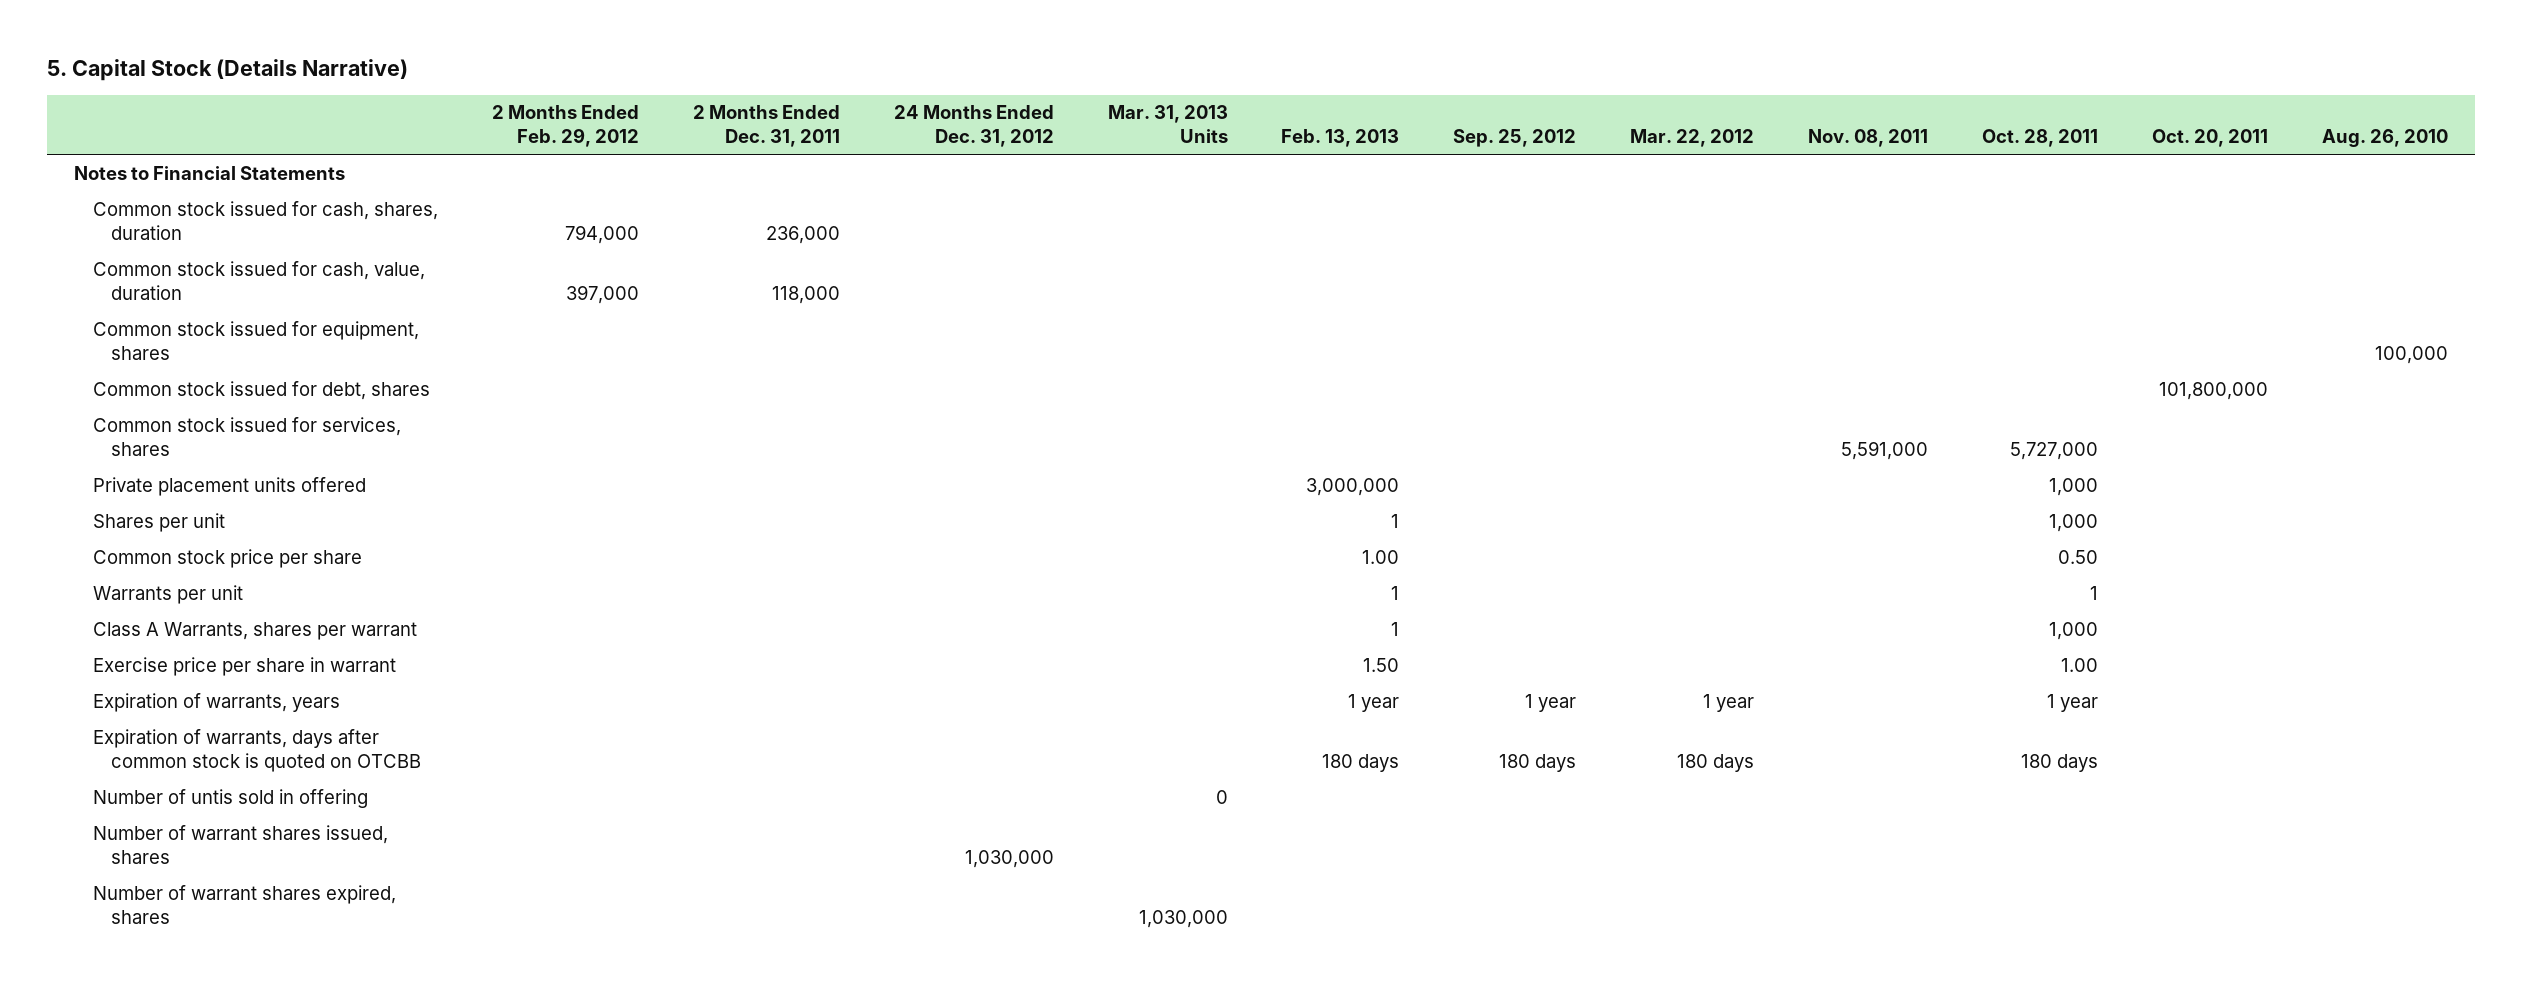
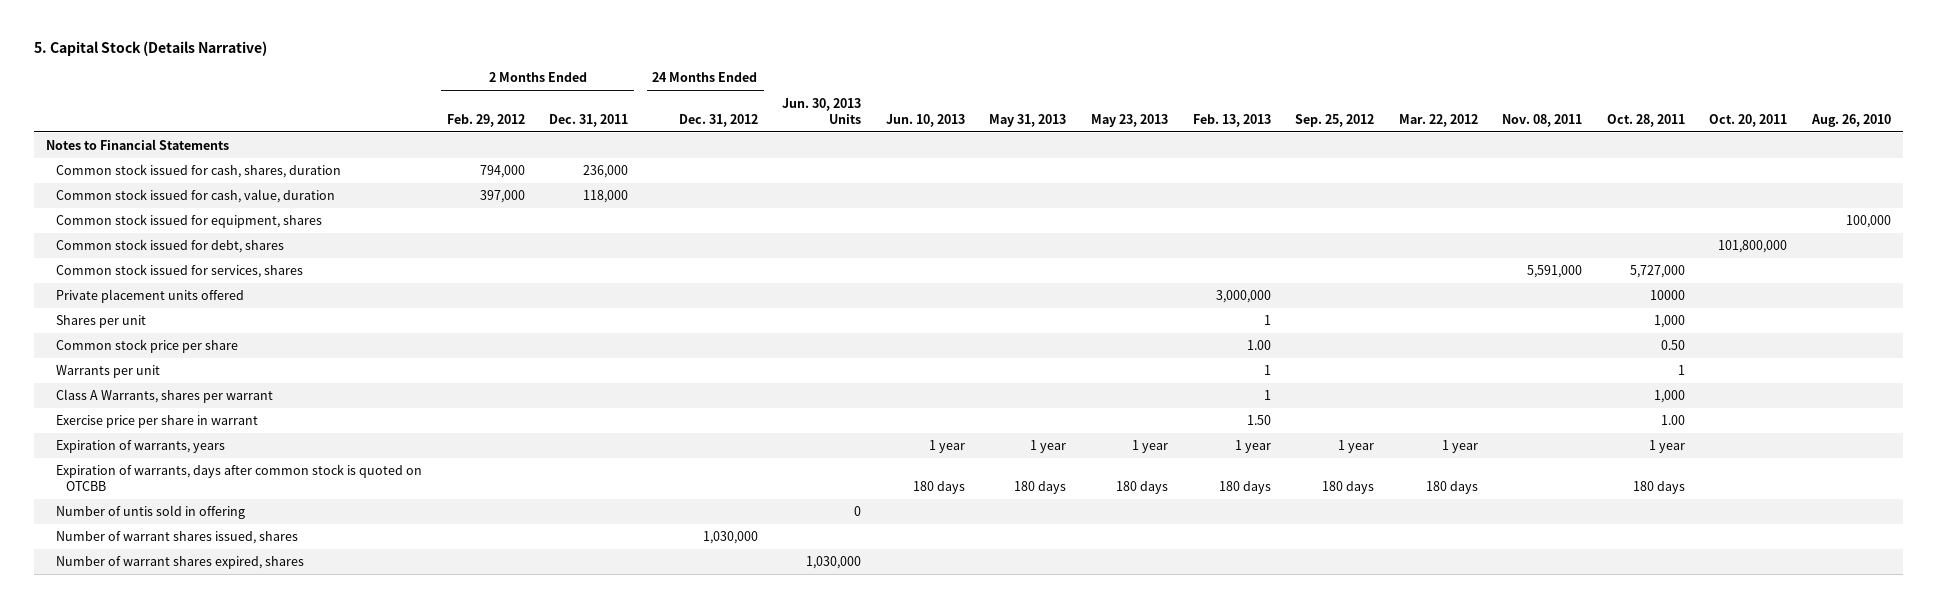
[1107,105,1228,144] Mar. 31, 2013 Units -> none
none -> [782,97,862,124] Jun. 30, 2013 Units
none -> [885,113,965,127] Jun. 10, 2013
none -> [989,113,1067,127] May 31, 2013
none -> [1090,113,1168,127] May 23, 2013
[2049,477,2099,496] 1,000 -> [1649,290,1685,301] 10000

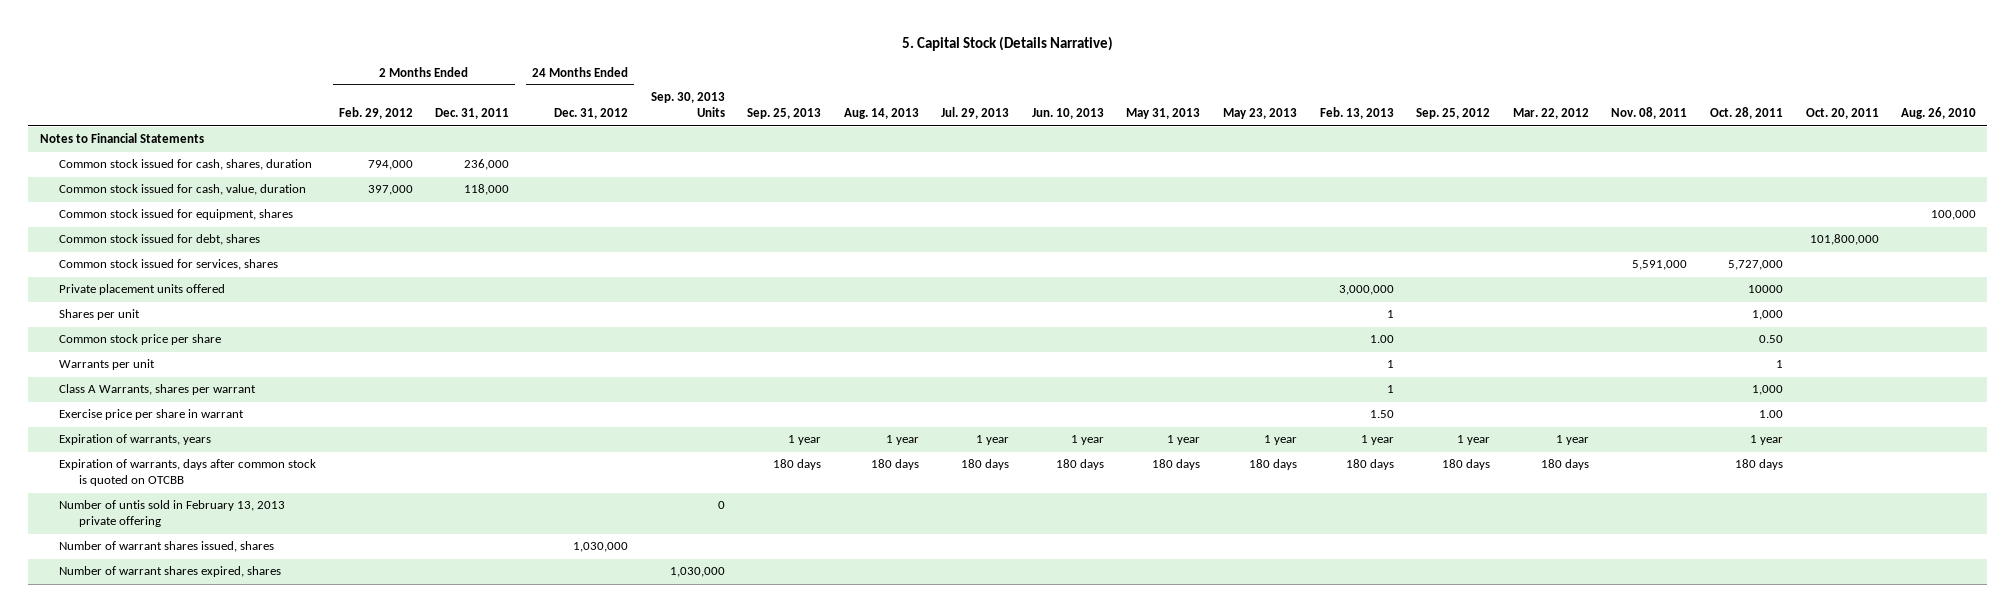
[782,97,862,124] Jun. 30, 2013 Units -> none
none -> [650,92,725,118] Sep. 30, 2013 Units
none -> [747,108,822,120] Sep. 25, 2013
none -> [843,108,919,120] Aug. 14, 2013
none -> [941,107,1010,120] Jul. 29, 2013
[56,505,246,520] Number of untis sold in offering -> [59,500,286,528] Number of untis sold in February 13, 2013 private offering

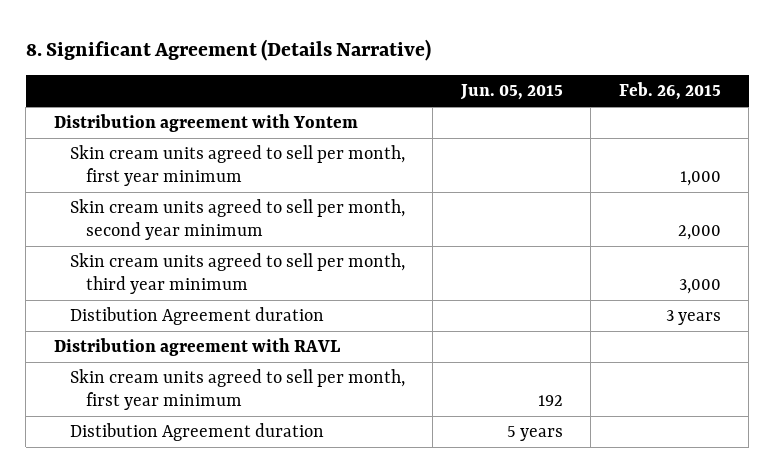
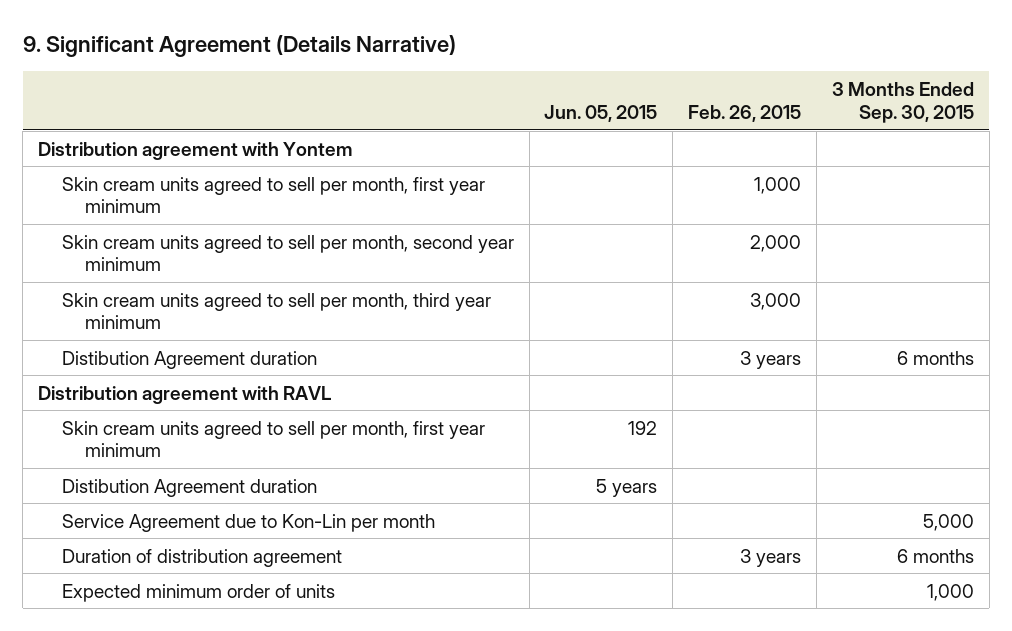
[25,39,431,62] 8. Significant Agreement (Details Narrative) -> [22,35,456,58] 9. Significant Agreement (Details Narrative)
none -> [831,81,974,123] 3 Months Ended Sep. 30, 2015
none -> [61,513,435,532] Service Agreement due to Kon-Lin per month
none -> [61,548,342,567] Duration of distribution agreement
none -> [61,583,335,602] Expected minimum order of units

